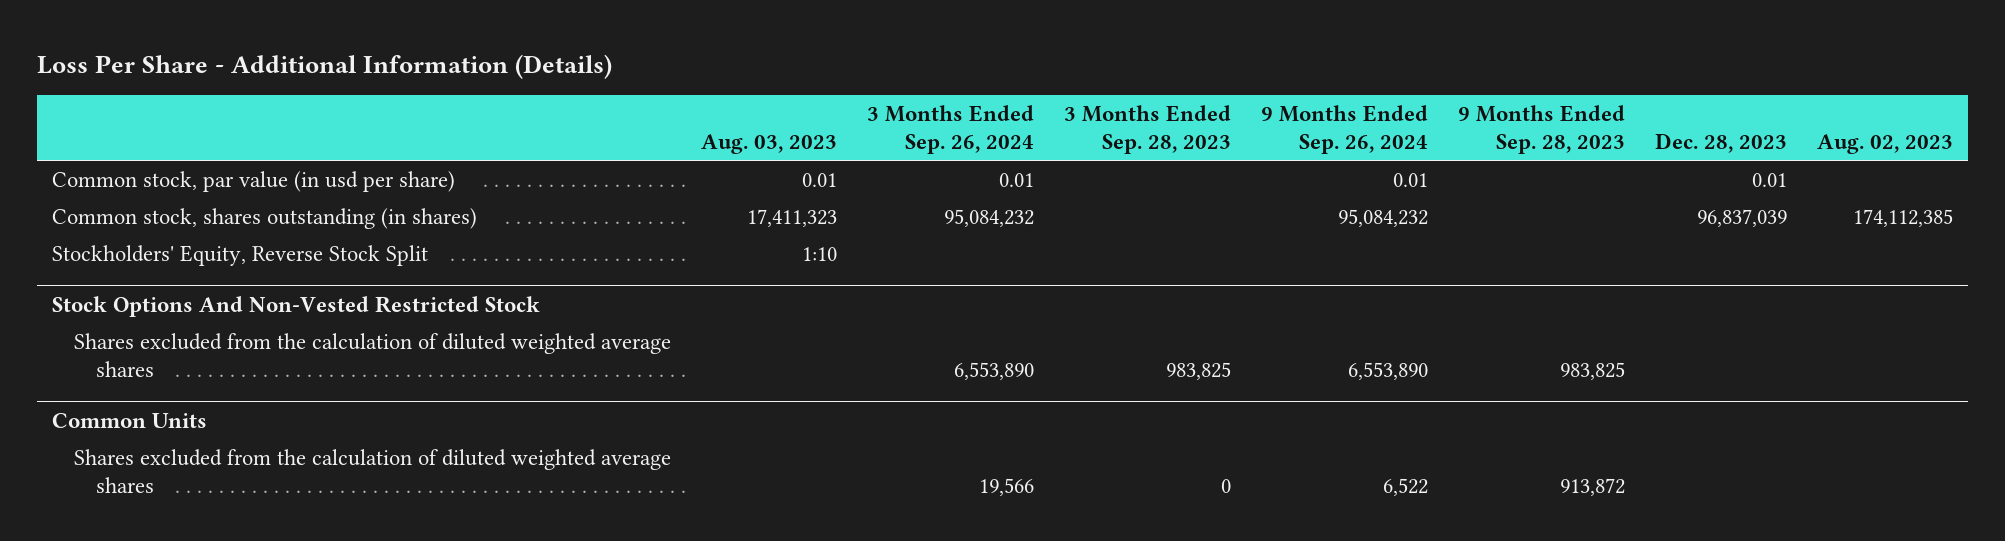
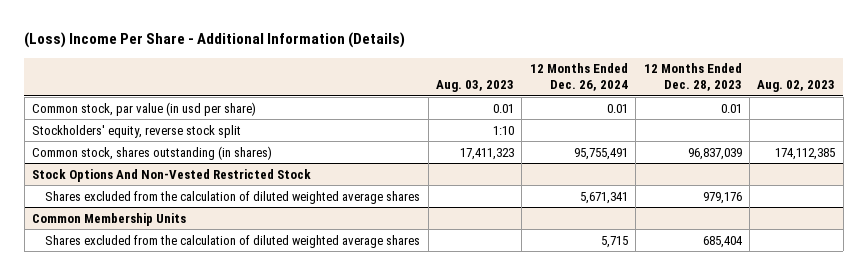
[37,53,613,79] Loss Per Share - Additional Information (Details) -> [24,32,406,49] (Loss) Income Per Share - Additional Information (Details)
[866,105,1034,155] 3 Months Ended Sep. 26, 2024 -> none
[1063,105,1231,155] 3 Months Ended Sep. 28, 2023 -> none
[1260,105,1428,155] 9 Months Ended Sep. 26, 2024 -> none
[1457,105,1625,155] 9 Months Ended Sep. 28, 2023 -> none
[1654,133,1787,154] Dec. 28, 2023 -> none
none -> [529,63,628,92] 12 Months Ended Dec. 26, 2024
none -> [643,63,742,92] 12 Months Ended Dec. 28, 2023
none -> [32,124,242,138] Stockholders' equity, reverse stock split
[52,244,429,266] Stockholders' Equity, Reverse Stock Split -> none
[52,412,208,428] Common Units -> [32,212,187,226] Common Membership Units

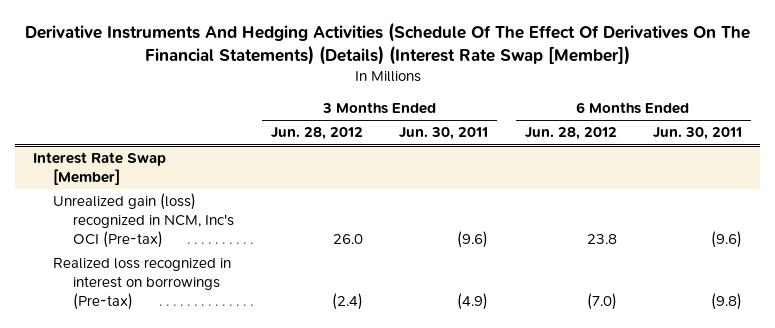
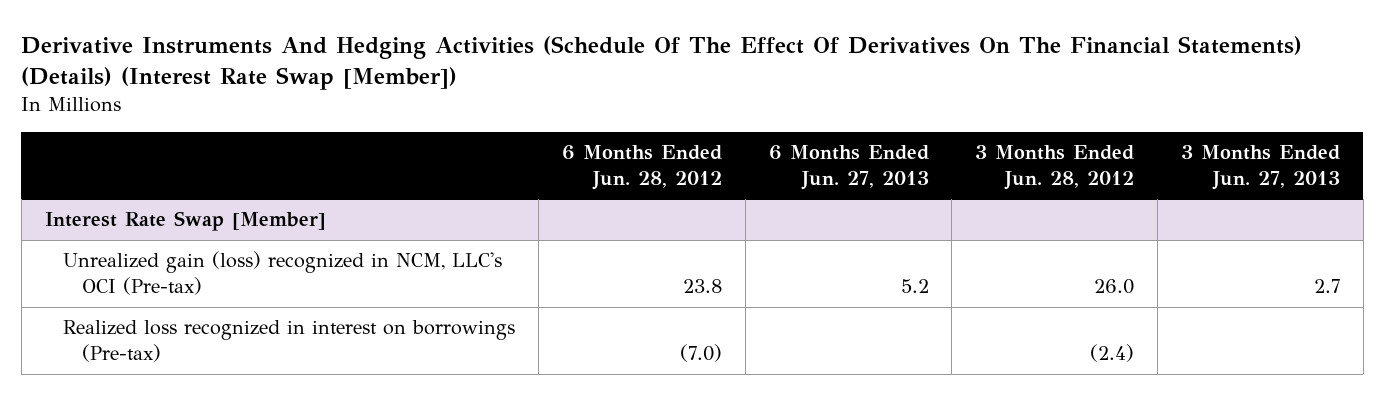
[399,127,489,141] Jun. 30, 2011 -> none
[653,127,743,141] Jun. 30, 2011 -> none
none -> [768,144,929,190] 6 Months Ended Jun. 27, 2013
none -> [1180,144,1340,190] 3 Months Ended Jun. 27, 2013
[53,193,235,248] Unrealized gain (loss) recognized in NCM, Inc's OCI (Pre-tax) -> [63,251,503,296] Unrealized gain (loss) recognized in NCM, LLC's OCI (Pre-tax)

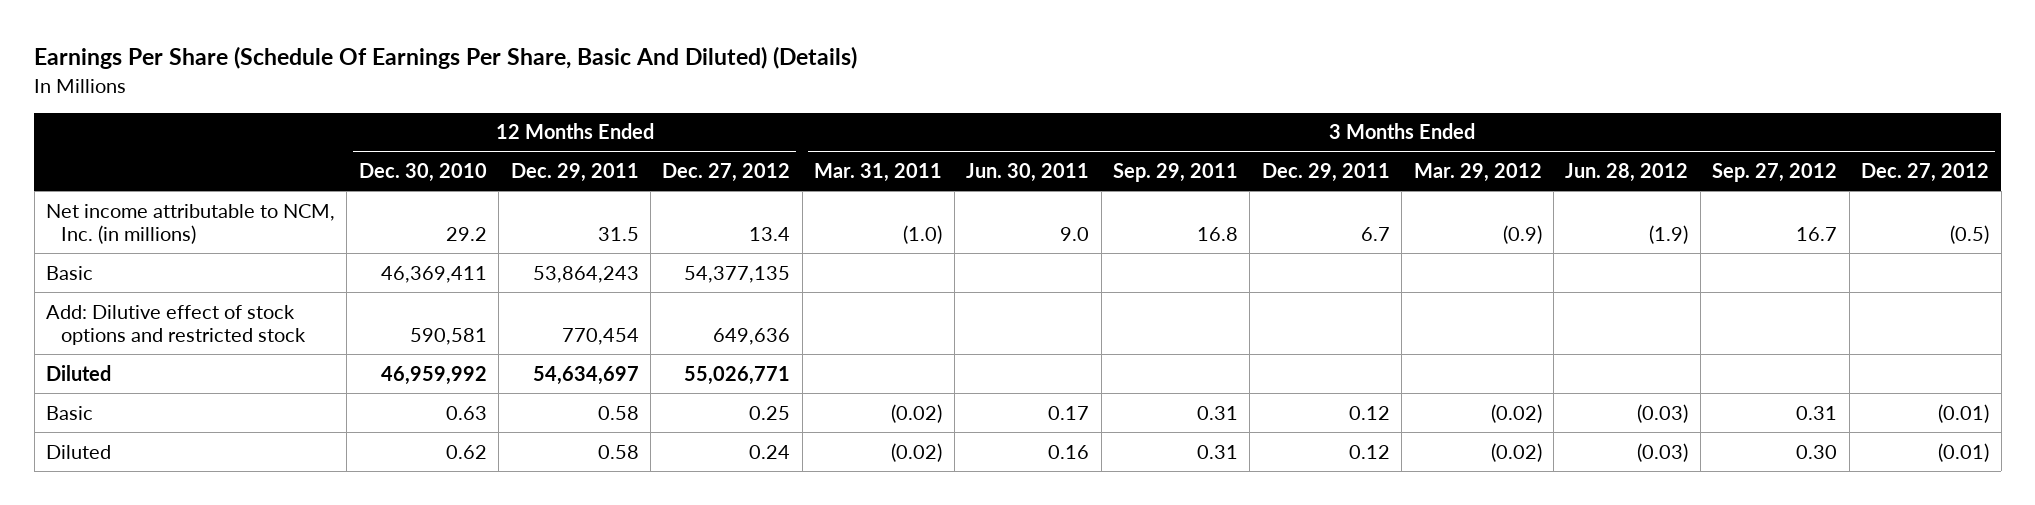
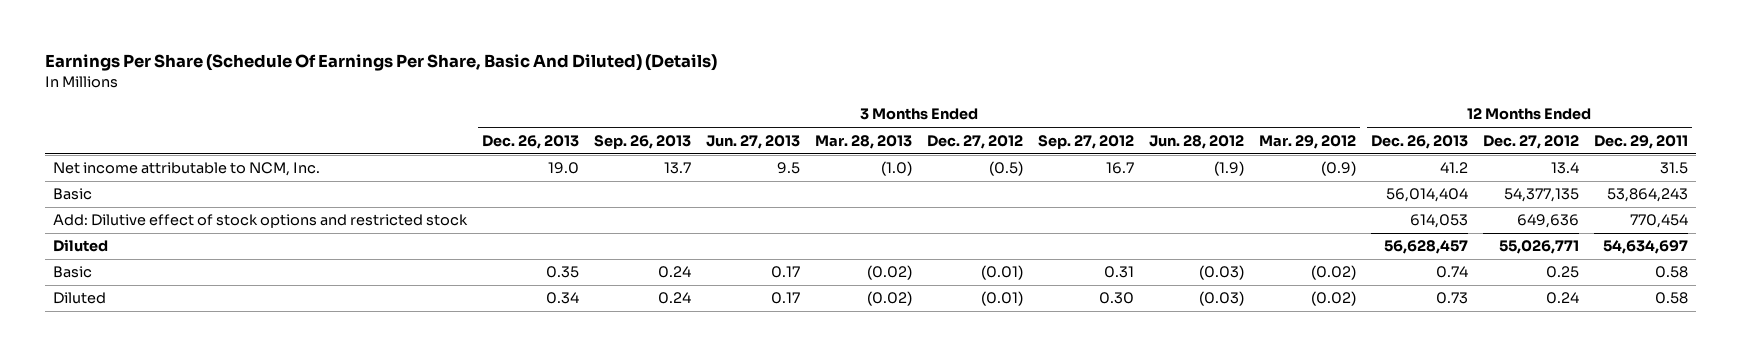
[358,163,487,183] Dec. 30, 2010 -> none
[814,163,943,183] Mar. 31, 2011 -> none
[966,163,1090,183] Jun. 30, 2011 -> none
[1112,163,1238,183] Sep. 29, 2011 -> none
[1261,163,1390,183] Dec. 29, 2011 -> none
none -> [481,134,579,149] Dec. 26, 2013
none -> [593,134,691,149] Sep. 26, 2013
none -> [705,134,800,149] Jun. 27, 2013
none -> [814,134,912,149] Mar. 28, 2013
none -> [1370,134,1468,149] Dec. 26, 2013
[45,203,335,245] Net income attributable to NCM, Inc. (in millions) -> [52,162,320,177] Net income attributable to NCM, Inc.

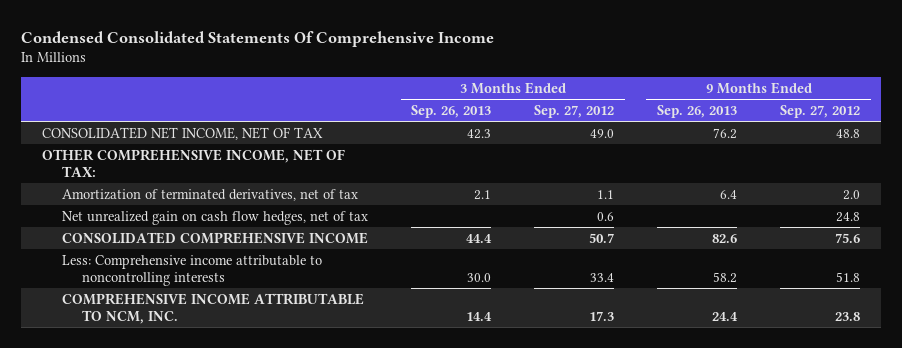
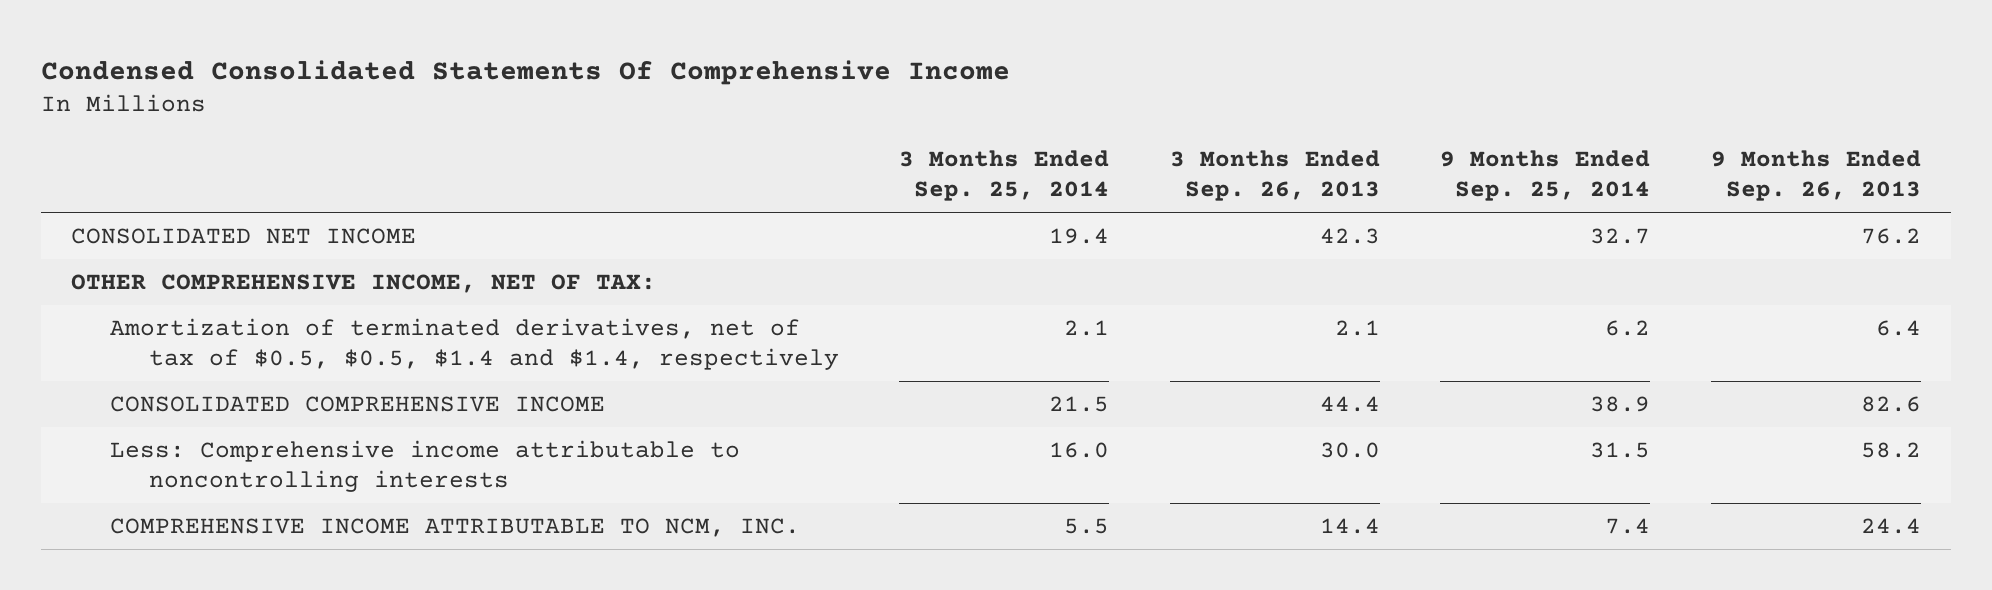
[534,104,615,118] Sep. 27, 2012 -> none
[780,104,861,118] Sep. 27, 2012 -> none
none -> [899,149,1110,201] 3 Months Ended Sep. 25, 2014
none -> [1440,149,1651,201] 9 Months Ended Sep. 25, 2014
[42,126,324,140] CONSOLIDATED NET INCOME, NET OF TAX -> [71,228,417,245] CONSOLIDATED NET INCOME
[62,210,369,225] Net unrealized gain on cash flow hedges, net of tax -> none
[62,188,359,201] Amortization of terminated derivatives, net of tax -> [110,318,839,371] Amortization of terminated derivatives, net of tax of $0.5, $0.5, $1.4 and $1.4, respectively

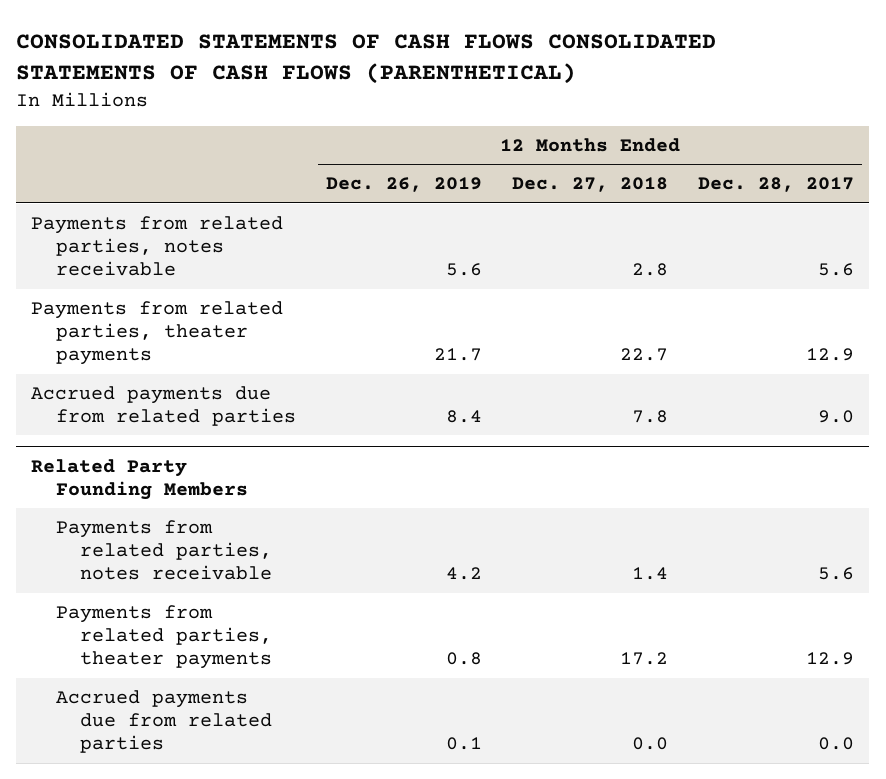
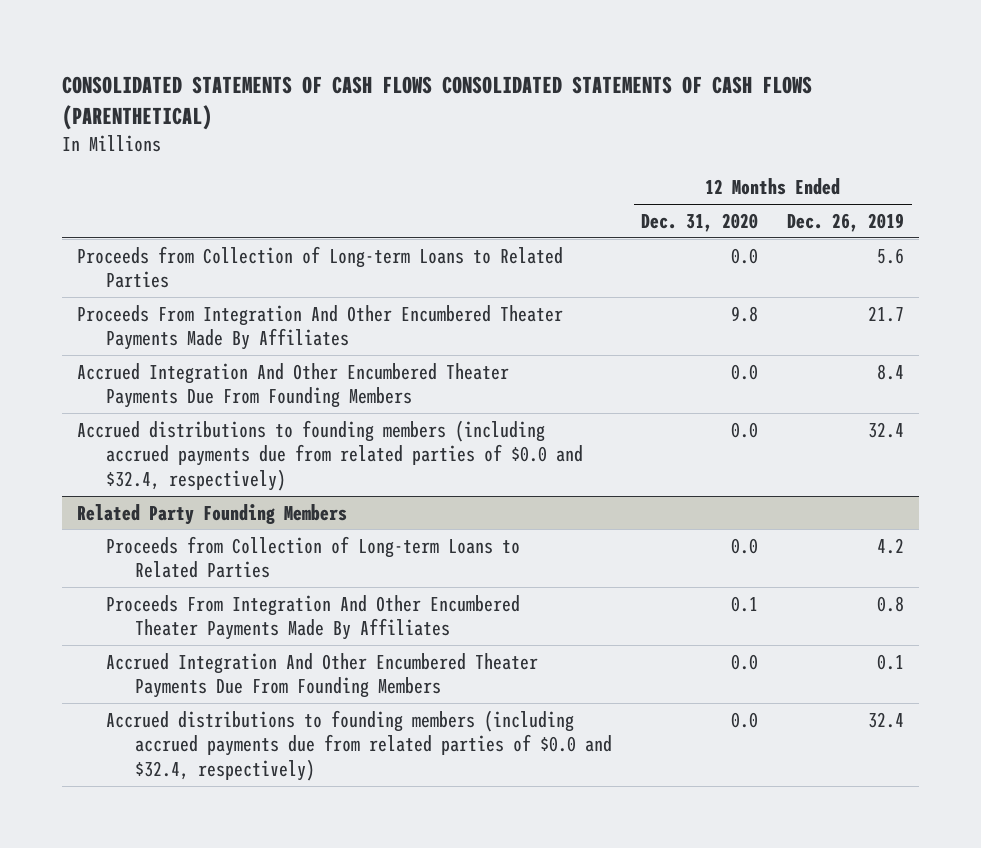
[512,177,669,193] Dec. 27, 2018 -> none
[698,177,855,193] Dec. 28, 2017 -> none
none -> [640,212,758,232] Dec. 31, 2020
[31,215,284,277] Payments from related parties, notes receivable -> [76,245,563,289] Proceeds from Collection of Long-term Loans to Related Parties
[31,300,284,366] Payments from related parties, theater payments -> [76,304,563,351] Proceeds From Integration And Other Encumbered Theater Payments Made By Affiliates
[31,385,296,427] Accrued payments due from related parties -> [76,362,509,409] Accrued Integration And Other Encumbered Theater Payments Due From Founding Members
none -> [76,419,583,492] Accrued distributions to founding members (including accrued payments due from related parties of $0.0 and $32.4, respectively)
[55,519,272,581] Payments from related parties, notes receivable -> [105,535,520,579] Proceeds from Collection of Long-term Loans to Related Parties
[55,604,272,670] Payments from related parties, theater payments -> [105,594,520,641] Proceeds From Integration And Other Encumbered Theater Payments Made By Affiliates
[55,689,272,754] Accrued payments due from related parties -> [105,652,538,699] Accrued Integration And Other Encumbered Theater Payments Due From Founding Members
none -> [105,709,612,782] Accrued distributions to founding members (including accrued payments due from related parties of $0.0 and $32.4, respectively)

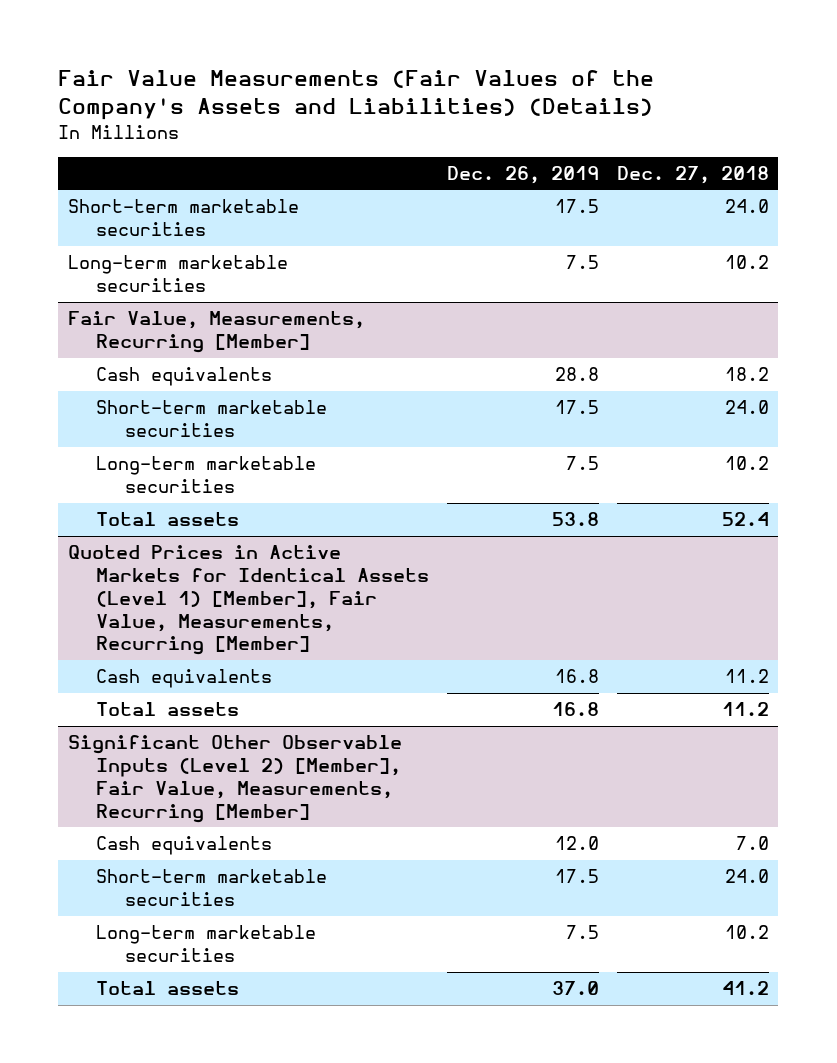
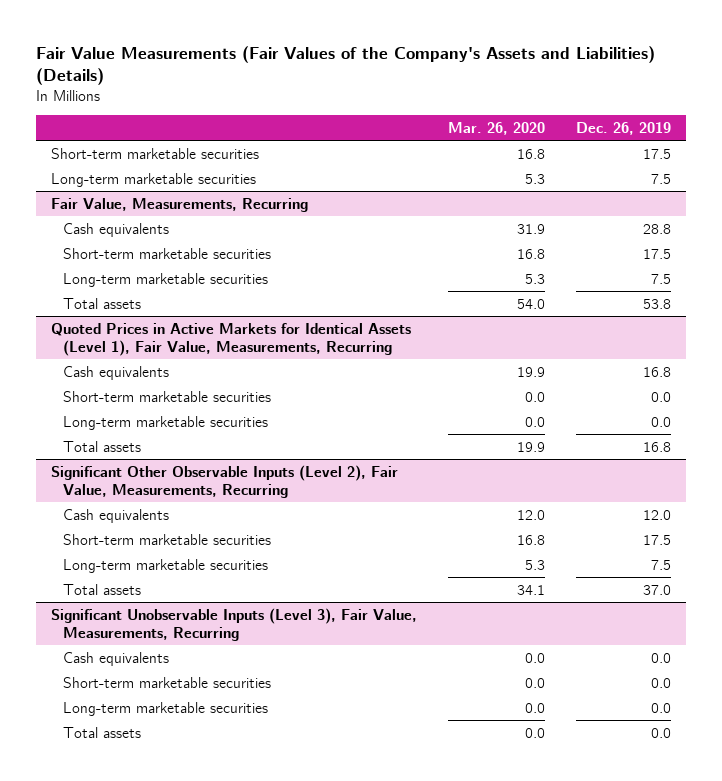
[617,165,770,184] Dec. 27, 2018 -> none
none -> [448,121,546,135] Mar. 26, 2020
[67,311,365,354] Fair Value, Measurements, Recurring [Member] -> [51,197,309,212] Fair Value, Measurements, Recurring
[67,545,430,656] Quoted Prices in Active Markets for Identical Assets (Level 1) [Member], Fair Value, Measurements, Recurring [Member] -> [51,322,412,356] Quoted Prices in Active Markets for Identical Assets (Level 1), Fair Value, Measurements, Recurring
none -> [63,390,272,402] Short-term marketable securities
none -> [63,415,269,430] Long-term marketable securities
[67,735,402,823] Significant Other Observable Inputs (Level 2) [Member], Fair Value, Measurements, Recurring [Member] -> [51,464,399,498] Significant Other Observable Inputs (Level 2), Fair Value, Measurements, Recurring
none -> [51,607,418,641] Significant Unobservable Inputs (Level 3), Fair Value, Measurements, Recurring
none -> [63,651,170,666] Cash equivalents
none -> [63,676,272,688] Short-term marketable securities
none -> [63,701,269,716] Long-term marketable securities
none -> [63,726,142,738] Total assets

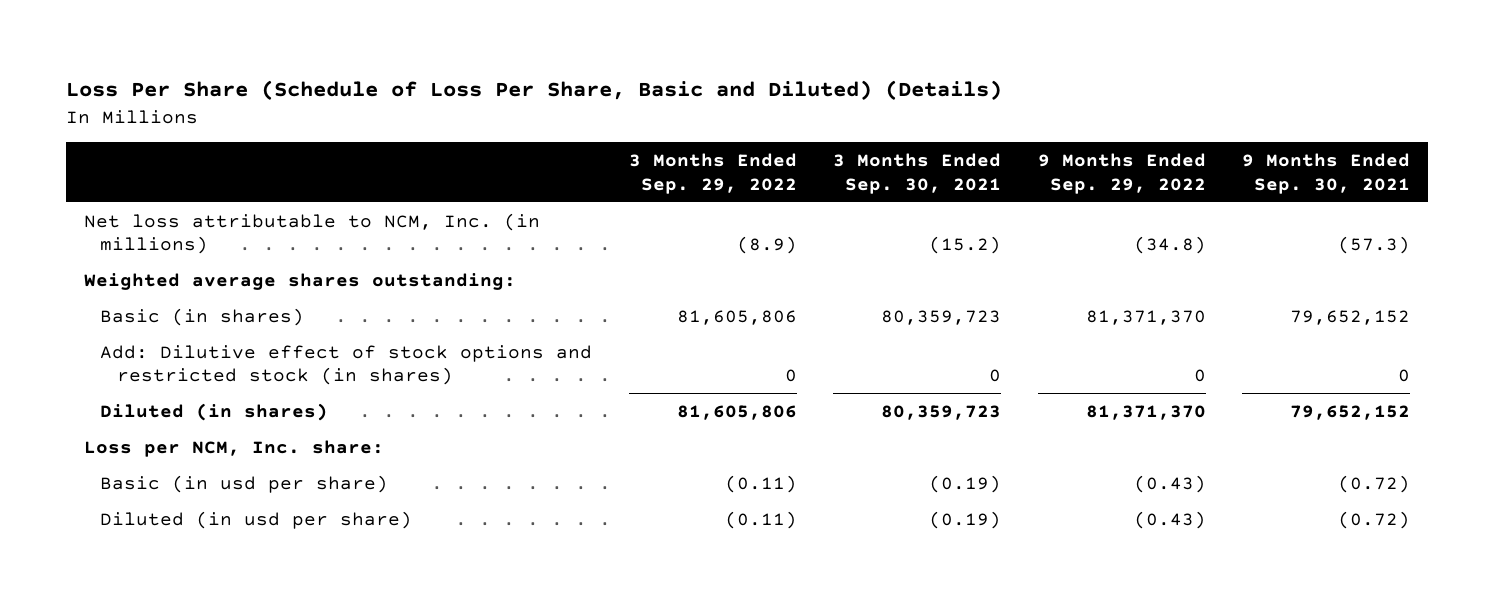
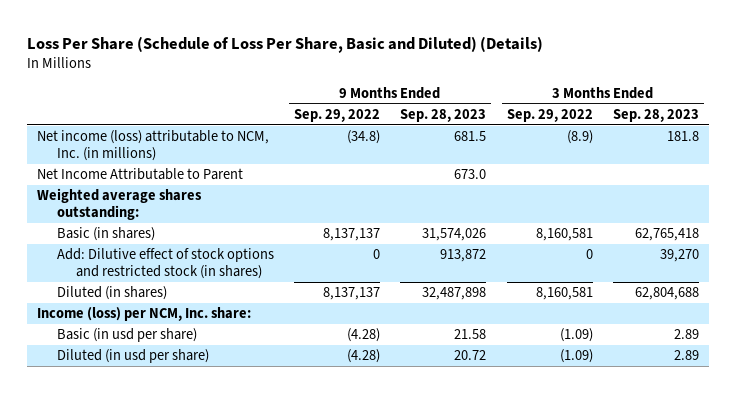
[833,153,1002,194] 3 Months Ended Sep. 30, 2021 -> none
[1242,153,1411,194] 9 Months Ended Sep. 30, 2021 -> none
none -> [400,108,487,122] Sep. 28, 2023
none -> [613,108,700,122] Sep. 28, 2023
[83,212,540,255] Net loss attributable to NCM, Inc. (in millions) -> [36,130,269,161] Net income (loss) attributable to NCM, Inc. (in millions)
none -> [36,168,243,181] Net Income Attributable to Parent
[676,309,797,325] 81,605,806 -> [535,228,593,242] 8,160,581
[1085,309,1206,325] 81,371,370 -> [322,228,380,242] 8,137,137
[676,404,797,420] 81,605,806 -> [535,287,593,301] 8,160,581
[1085,404,1206,420] 81,371,370 -> [322,287,380,301] 8,137,137
[83,439,384,457] Loss per NCM, Inc. share: -> [36,307,251,322] Income (loss) per NCM, Inc. share:
[724,474,797,493] (0.11) -> [559,328,593,343] (1.09)
[1133,474,1206,493] (0.43) -> [346,328,380,343] (4.28)
[724,510,797,529] (0.11) -> [559,349,593,364] (1.09)
[1133,510,1206,529] (0.43) -> [346,349,380,364] (4.28)

